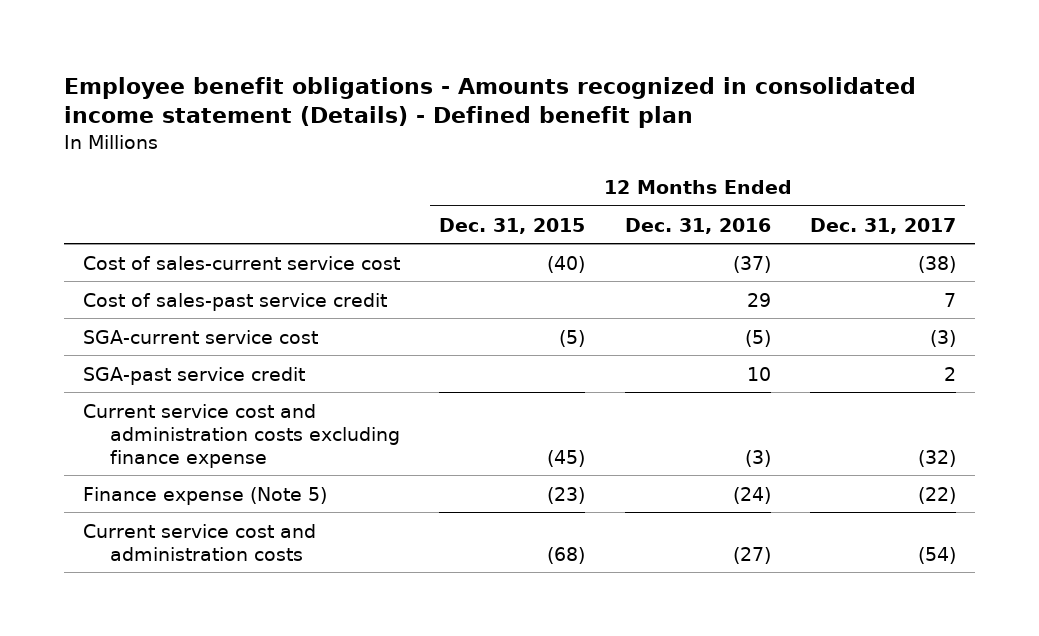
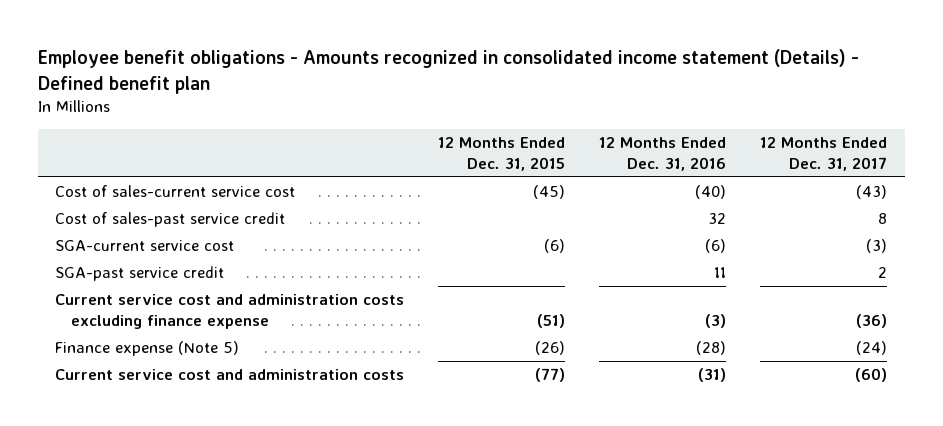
[547,255,586,273] (40) -> [533,185,566,200] (45)
[732,255,771,273] (37) -> [695,185,727,200] (40)
[917,255,956,273] (38) -> [856,185,888,200] (43)
[746,292,771,307] 29 -> [708,213,727,225] 32
[943,292,956,307] 7 -> [878,213,888,225] 8
[559,329,586,347] (5) -> [544,239,566,254] (6)
[744,329,771,347] (5) -> [705,239,727,254] (6)
[746,366,771,381] 10 -> [714,267,727,279] 11
[547,449,586,467] (45) -> [537,314,566,329] (51)
[917,449,956,467] (32) -> [856,314,888,329] (36)
[547,486,586,504] (23) -> [535,341,566,356] (26)
[732,486,771,504] (24) -> [696,341,727,356] (28)
[917,486,956,504] (22) -> [856,341,888,356] (24)
[547,546,586,564] (68) -> [535,368,566,383] (77)
[732,546,771,564] (27) -> [698,368,727,383] (31)
[917,546,956,564] (54) -> [855,368,888,383] (60)

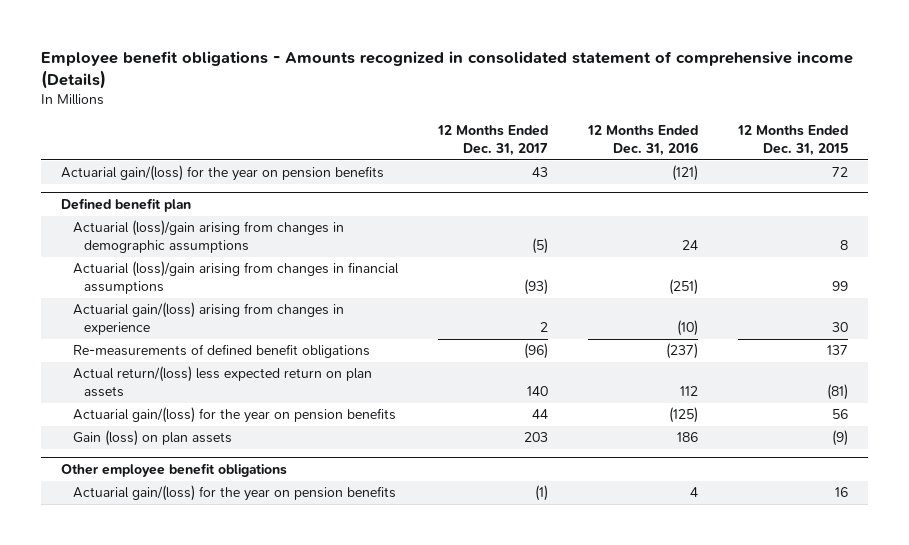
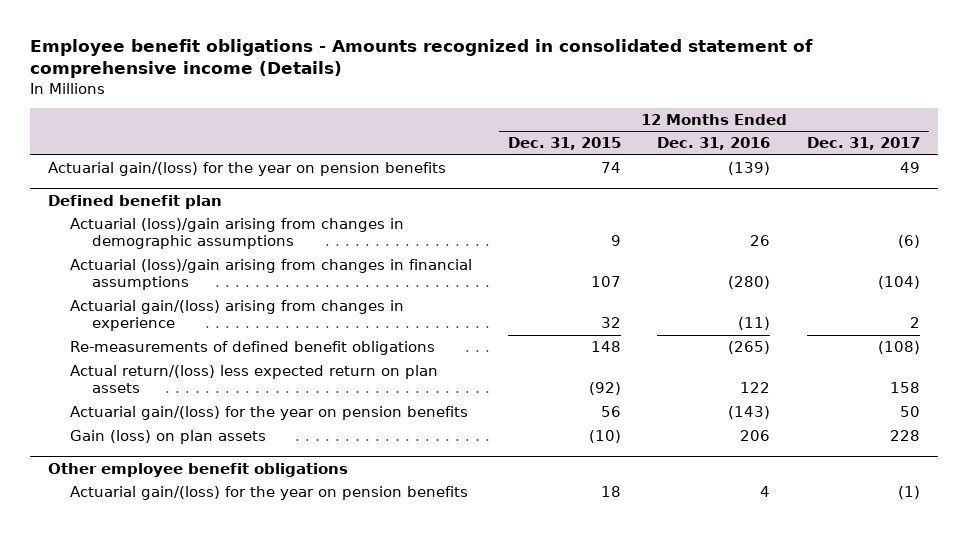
[531,167,548,178] 43 -> [899,162,920,174] 49
[671,165,698,182] (121) -> [728,162,771,176] (139)
[831,167,848,178] 72 -> [601,162,622,174] 74
[531,238,548,255] (5) -> [897,235,920,249] (6)
[681,240,698,251] 24 -> [750,235,771,247] 26
[839,240,848,251] 8 -> [611,235,622,247] 9
[523,279,548,296] (93) -> [877,276,920,290] (104)
[668,279,698,296] (251) -> [728,276,771,290] (280)
[831,281,848,292] 99 -> [591,276,622,288] 107
[676,320,698,337] (10) -> [738,317,771,331] (11)
[831,322,848,333] 30 -> [601,317,622,329] 32
[523,343,548,360] (96) -> [877,341,920,355] (108)
[665,343,698,360] (237) -> [728,341,771,355] (265)
[826,345,848,356] 137 -> [591,341,622,353] 148
[526,386,548,397] 140 -> [889,382,920,394] 158
[679,386,698,397] 112 -> [740,382,771,394] 122
[826,384,848,401] (81) -> [589,382,622,396] (92)
[531,409,548,420] 44 -> [899,406,920,418] 50
[668,407,698,424] (125) -> [728,406,771,420] (143)
[523,432,548,443] 203 -> [889,430,920,442] 228
[676,432,698,443] 186 -> [740,430,771,442] 206
[831,430,848,447] (9) -> [589,430,622,444] (10)
[834,487,848,498] 16 -> [601,486,622,498] 18

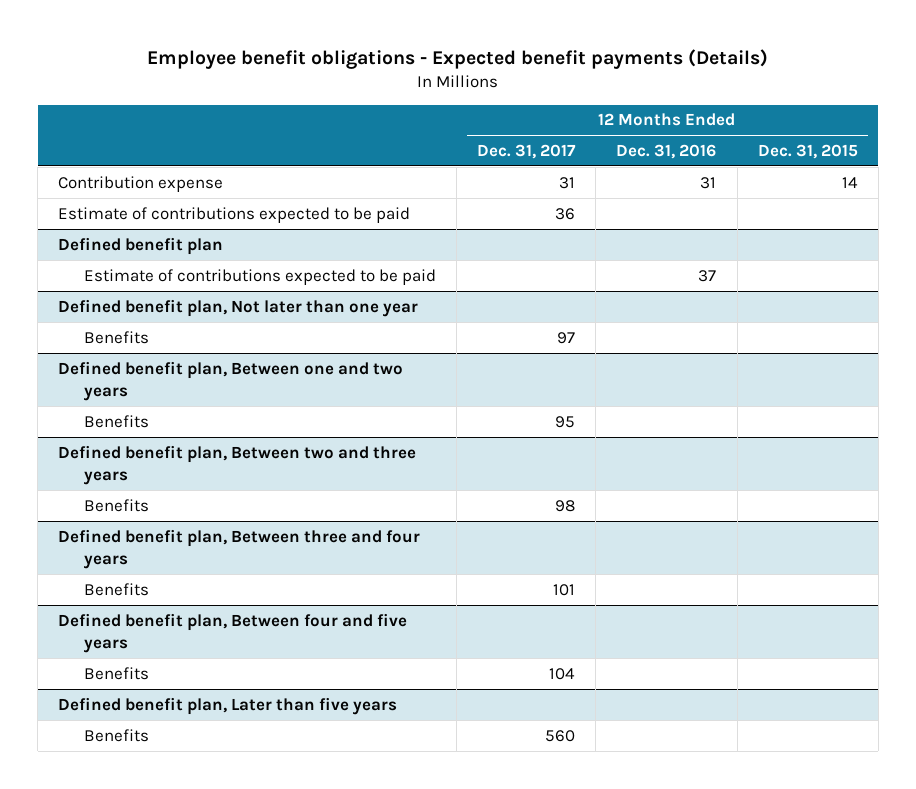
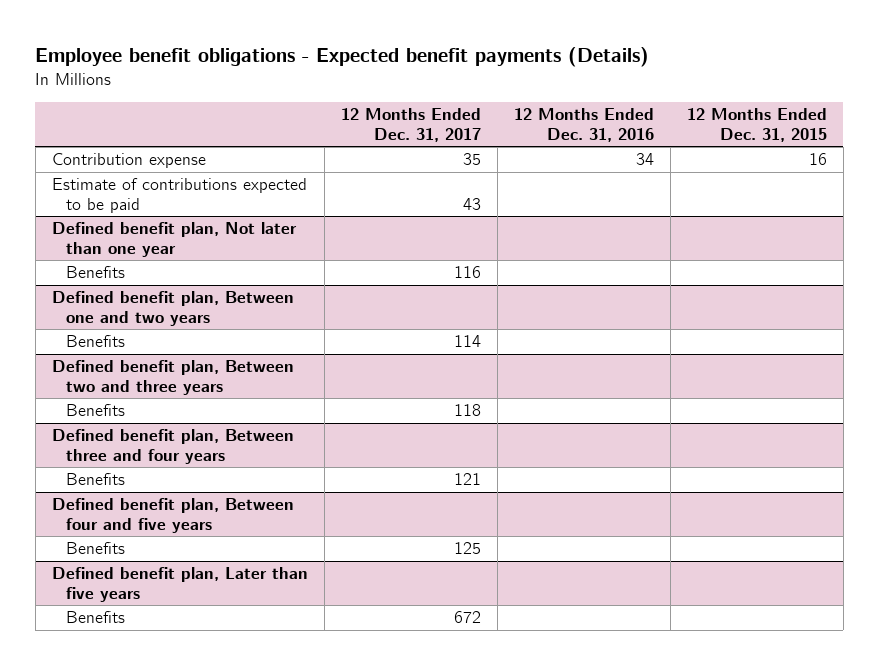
[58,236,224,255] Defined benefit plan -> none
[83,268,436,285] Estimate of contributions expected to be paid -> none
[559,176,576,189] 31 -> [462,153,481,166] 35
[700,176,717,189] 31 -> [635,153,654,166] 34
[841,176,858,188] 14 -> [808,153,827,166] 16
[555,207,576,220] 36 -> [462,197,481,210] 43
[557,331,576,344] 97 -> [453,266,481,279] 116
[555,415,576,428] 95 -> [453,335,481,348] 114
[555,499,576,512] 98 -> [453,404,481,417] 118
[553,583,576,596] 101 -> [453,473,481,486] 121
[549,667,576,680] 104 -> [453,542,481,555] 125
[545,729,576,742] 560 -> [453,611,481,624] 672

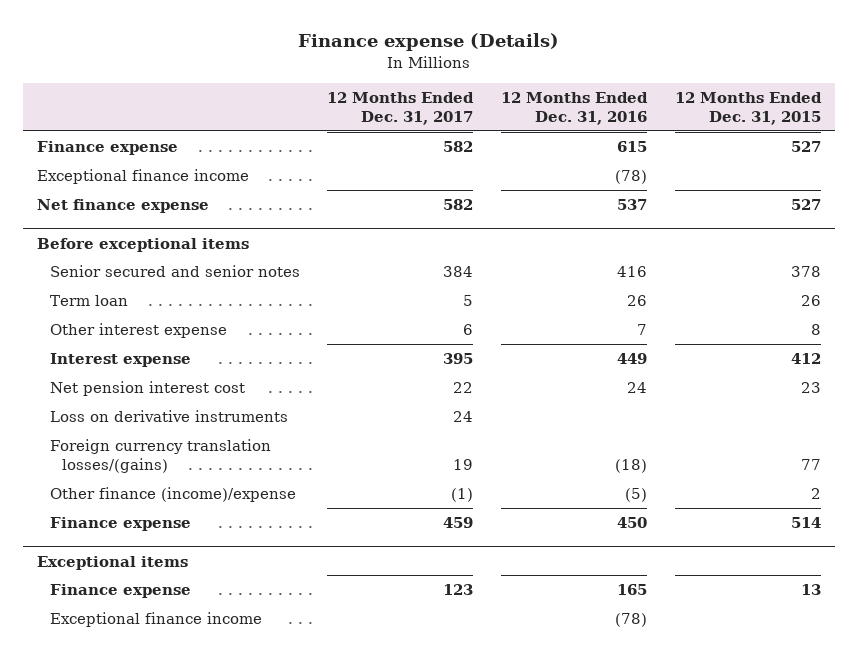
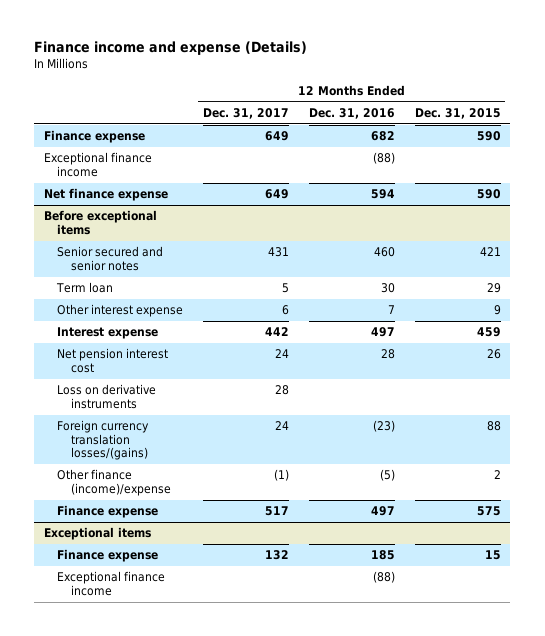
[297,33,559,52] Finance expense (Details) -> [34,41,308,56] Finance income and expense (Details)
[443,140,474,152] 582 -> [265,131,290,142] 649
[616,140,647,152] 615 -> [370,131,395,142] 682
[790,140,821,152] 527 -> [476,131,501,142] 590
[614,169,647,184] (78) -> [372,152,395,165] (88)
[443,198,474,210] 582 -> [265,189,290,200] 649
[616,198,647,210] 537 -> [370,189,395,200] 594
[790,198,821,210] 527 -> [476,189,501,200] 590
[443,265,474,277] 384 -> [268,247,290,258] 431
[616,265,647,277] 416 -> [373,247,395,258] 460
[790,265,821,277] 378 -> [479,247,501,257] 421
[626,294,647,306] 26 -> [380,283,395,294] 30
[800,294,821,306] 26 -> [486,283,501,294] 29
[810,323,821,335] 8 -> [493,305,501,316] 9
[443,352,474,364] 395 -> [265,327,290,337] 442
[616,352,647,364] 449 -> [370,327,395,338] 497
[790,352,821,364] 412 -> [476,327,501,338] 459
[453,381,474,393] 22 -> [275,349,290,359] 24
[626,381,647,393] 24 -> [380,349,395,360] 28
[800,381,821,393] 23 -> [486,349,501,360] 26
[453,410,474,422] 24 -> [275,385,290,396] 28
[453,459,474,471] 19 -> [275,421,290,431] 24
[614,459,647,474] (18) -> [372,420,395,433] (23)
[800,459,821,471] 77 -> [486,421,501,432] 88
[443,516,474,528] 459 -> [265,506,290,517] 517
[616,516,647,528] 450 -> [370,506,395,517] 497
[790,516,821,528] 514 -> [476,506,501,517] 575
[443,583,474,595] 123 -> [265,550,290,561] 132
[616,583,647,595] 165 -> [370,550,395,561] 185
[800,583,821,595] 13 -> [484,550,501,561] 15
[614,612,647,627] (78) -> [372,571,395,584] (88)

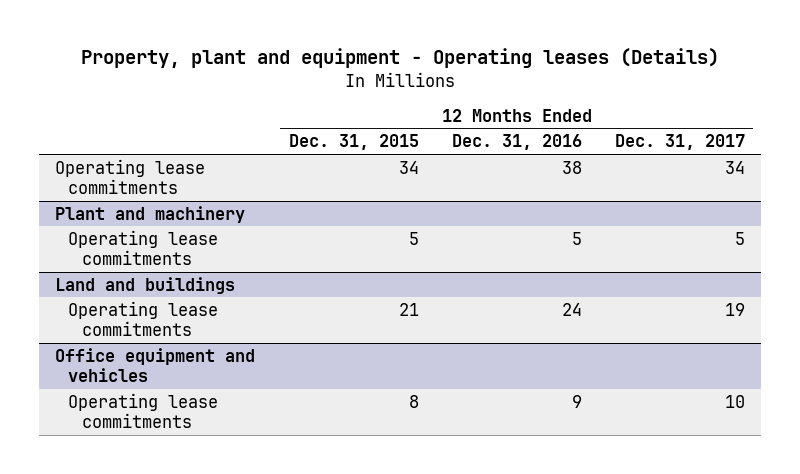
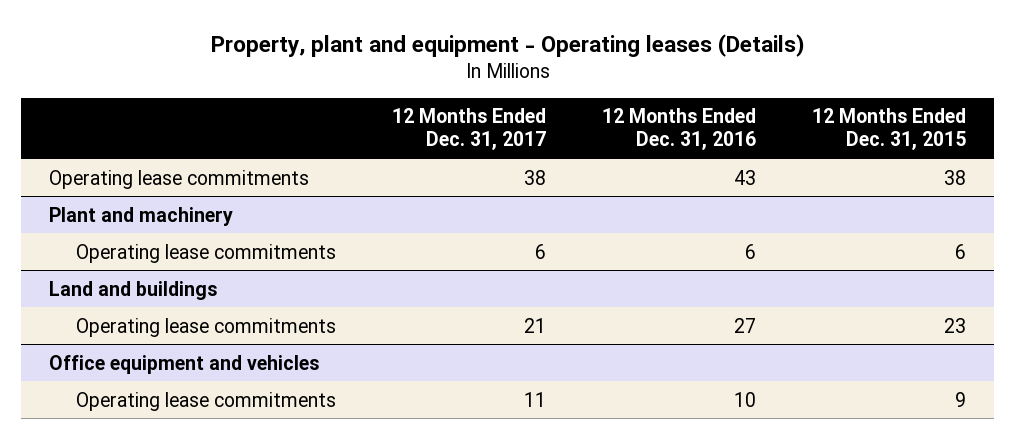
[398,160,419,174] 34 -> [943,169,966,185] 38
[561,160,582,174] 38 -> [733,169,756,185] 43
[724,160,745,174] 34 -> [524,169,547,185] 38
[408,231,419,245] 5 -> [954,243,966,259] 6
[571,231,582,245] 5 -> [744,243,756,259] 6
[734,231,745,245] 5 -> [535,243,547,259] 6
[398,302,419,316] 21 -> [943,317,966,333] 23
[561,302,582,316] 24 -> [733,317,756,333] 27
[724,302,745,316] 19 -> [524,317,547,333] 21
[408,394,419,408] 8 -> [954,391,966,407] 9
[571,394,582,408] 9 -> [733,391,756,407] 10
[724,394,745,408] 10 -> [524,391,547,407] 11

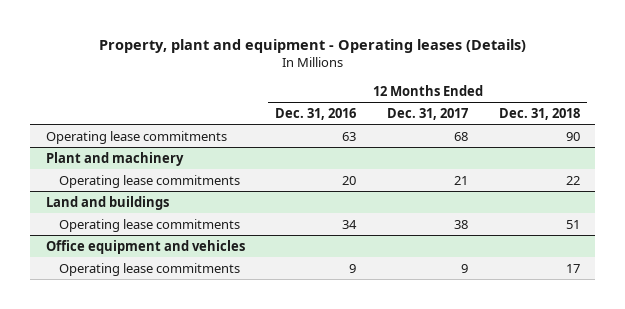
[811,108,966,151] 12 Months Ended Dec. 31, 2015 -> none
none -> [498,107,580,120] Dec. 31, 2018
[524,169,547,185] 38 -> [454,131,469,141] 68
[733,169,756,185] 43 -> [342,131,357,141] 63
[535,243,547,259] 6 -> [454,175,469,185] 21
[744,243,756,259] 6 -> [342,175,357,185] 20
[524,317,547,333] 21 -> [454,219,469,229] 38
[733,317,756,333] 27 -> [342,219,358,229] 34
[524,391,547,407] 11 -> [461,263,469,273] 9
[733,391,756,407] 10 -> [349,263,357,273] 9

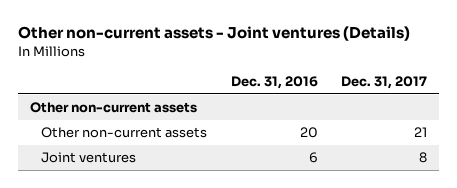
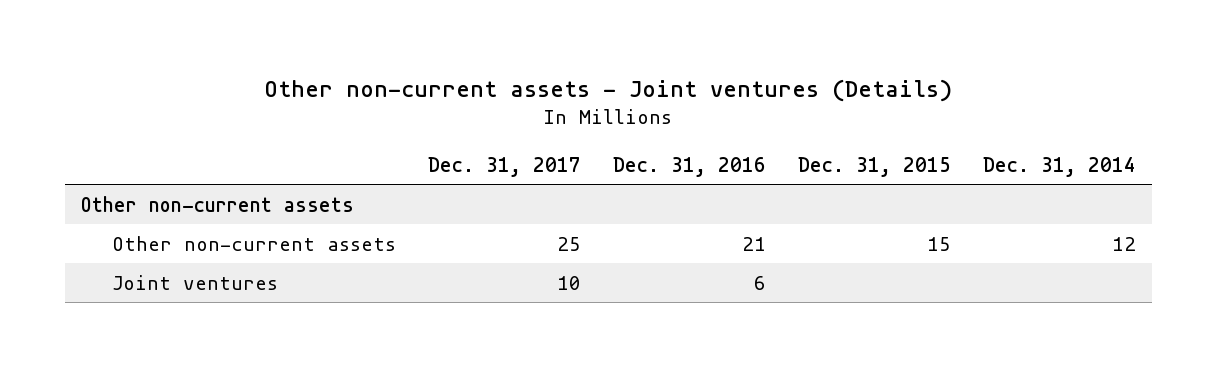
none -> [797,156,951,177] Dec. 31, 2015
none -> [982,156,1136,177] Dec. 31, 2014
[299,127,318,139] 20 -> [741,236,766,251] 21
[414,127,428,138] 21 -> [556,236,581,251] 25
[419,152,428,164] 8 -> [556,275,581,290] 10

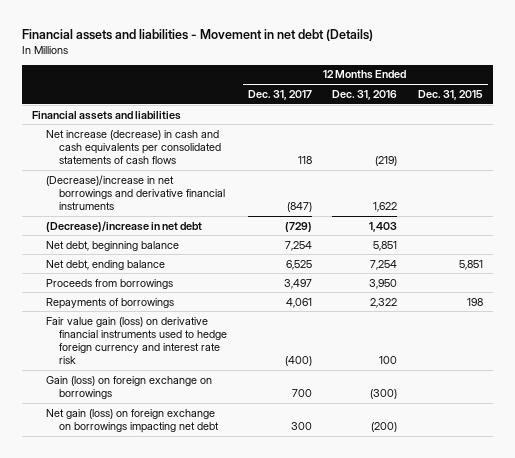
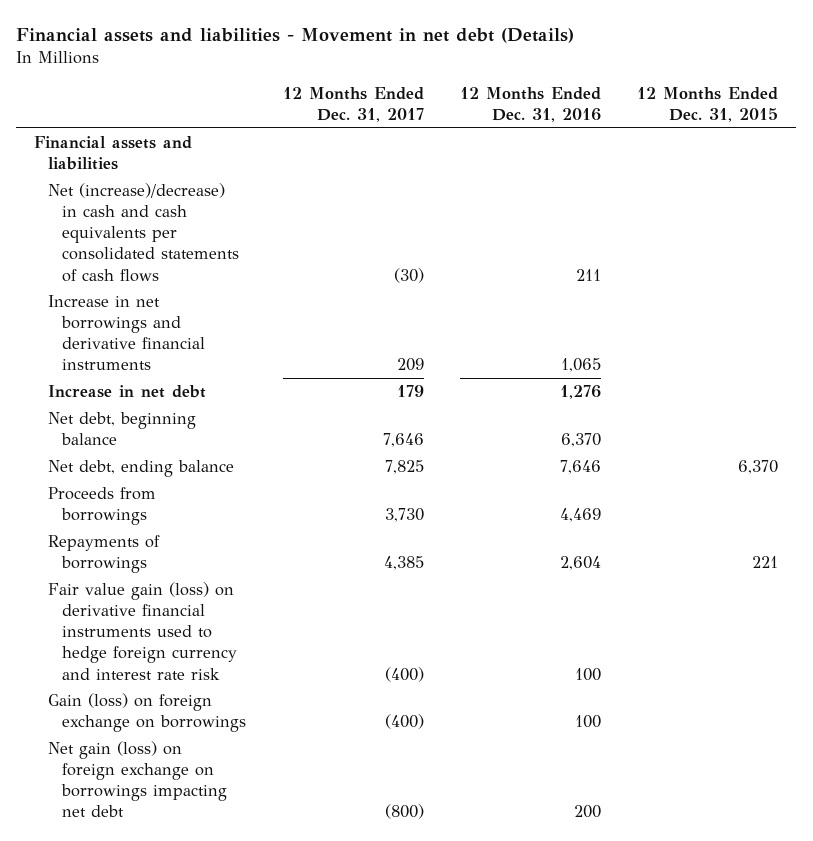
[45,129,222,165] Net increase (decrease) in cash and cash equivalents per consolidated statements of cash flows -> [48,183,240,282] Net (increase)/decrease) in cash and cash equivalents per consolidated statements of cash flows
[297,156,312,165] 118 -> [393,267,424,283] (30)
[375,156,398,167] (219) -> [575,268,601,281] 211
[45,174,226,211] (Decrease)/increase in net borrowings and derivative financial instruments -> [48,295,206,371] Increase in net borrowings and derivative financial instruments
[286,202,312,213] (847) -> [396,358,424,372] 209
[373,202,398,213] 1,622 -> [560,358,601,373] 1,065
[45,220,202,232] (Decrease)/increase in net debt -> [48,385,207,399] Increase in net debt
[284,221,312,232] (729) -> [396,385,424,398] 179
[369,221,398,232] 1,403 -> [559,385,601,400] 1,276
[284,240,312,251] 7,254 -> [382,433,424,448] 7,646
[373,240,398,251] 5,851 -> [560,433,601,448] 6,370
[285,259,312,270] 6,525 -> [384,460,424,475] 7,825
[370,259,398,270] 7,254 -> [559,460,601,475] 7,646
[458,259,483,270] 5,851 -> [738,460,779,475] 6,370
[283,278,312,289] 3,497 -> [384,508,424,523] 3,730
[369,278,398,289] 3,950 -> [559,508,601,523] 4,469
[285,297,312,308] 4,061 -> [383,556,424,571] 4,385
[370,297,398,308] 2,322 -> [559,556,601,571] 2,604
[466,297,483,306] 198 -> [752,556,779,569] 221
[291,388,312,397] 700 -> [384,714,424,730] (400)
[370,388,398,399] (300) -> [574,715,601,729] 100
[290,421,312,430] 300 -> [384,804,424,820] (800)
[371,421,398,432] (200) -> [573,805,601,819] 200

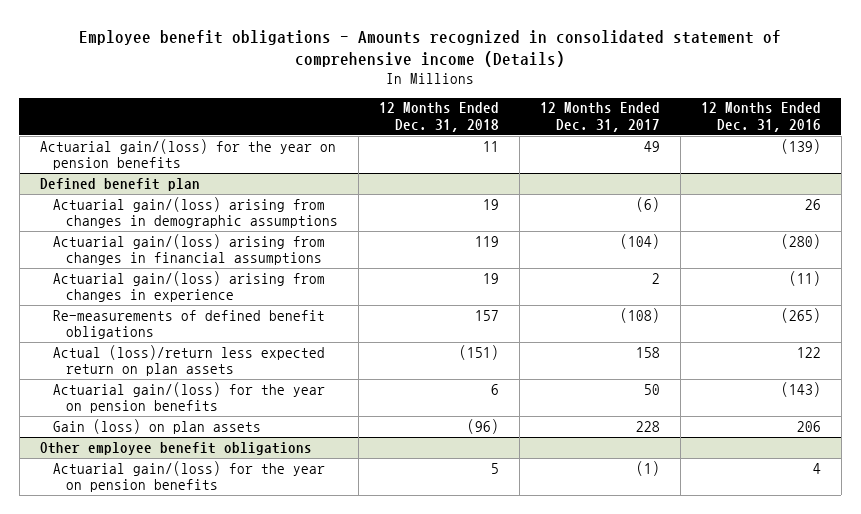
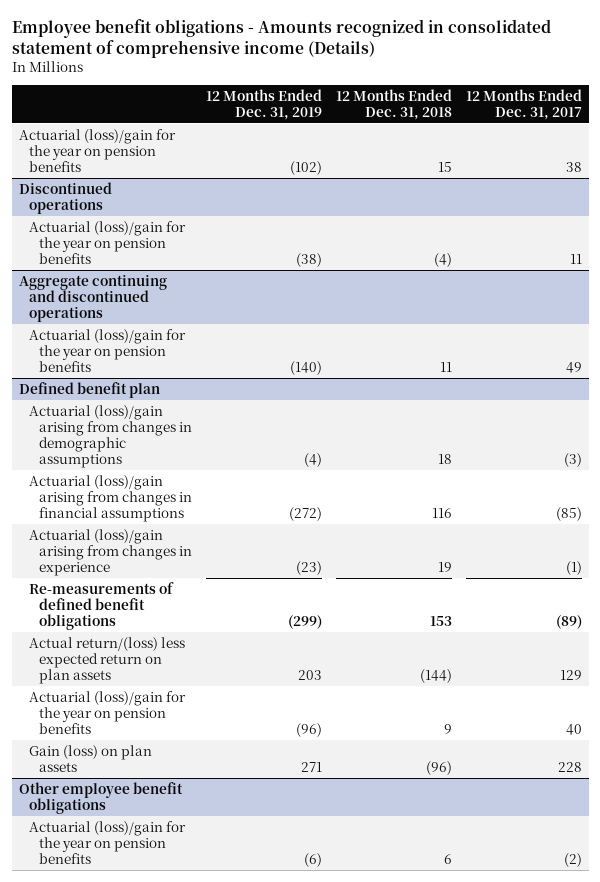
[700,102,821,133] 12 Months Ended Dec. 31, 2016 -> none
none -> [206,88,323,120] 12 Months Ended Dec. 31, 2019
[39,138,336,171] Actuarial gain/(loss) for the year on pension benefits -> [18,128,176,172] Actuarial (loss)/gain for the year on pension benefits
[482,140,499,152] 11 -> [437,161,452,172] 15
[643,140,660,152] 49 -> [565,161,582,172] 38
none -> [18,181,112,214] Discontinued operations
none -> [28,220,186,264] Actuarial (loss)/gain for the year on pension benefits
none -> [18,274,167,322] Aggregate continuing and discontinued operations
none -> [28,328,186,372] Actuarial (loss)/gain for the year on pension benefits
[52,196,339,229] Actuarial gain/(loss) arising from changes in demographic assumptions -> [28,404,193,468] Actuarial (loss)/gain arising from changes in demographic assumptions
[482,198,499,210] 19 -> [437,453,452,464] 18
[635,196,660,212] (6) -> [563,452,582,467] (3)
[52,233,325,266] Actuarial gain/(loss) arising from changes in financial assumptions -> [28,474,193,522] Actuarial (loss)/gain arising from changes in financial assumptions
[474,235,499,247] 119 -> [431,507,452,518] 116
[619,233,660,249] (104) -> [555,506,582,521] (85)
[52,270,325,303] Actuarial gain/(loss) arising from changes in experience -> [28,528,193,576] Actuarial (loss)/gain arising from changes in experience
[651,272,660,284] 2 -> [565,560,582,575] (1)
[474,309,499,321] 157 -> [429,615,452,626] 153
[619,307,660,323] (108) -> [555,614,582,629] (89)
[52,344,325,377] Actual (loss)/return less expected return on plan assets -> [28,636,185,684] Actual return/(loss) less expected return on plan assets
[458,344,499,360] (151) -> [419,668,452,683] (144)
[635,346,660,358] 158 -> [559,669,582,680] 129
[52,381,325,414] Actuarial gain/(loss) for the year on pension benefits -> [28,690,186,734] Actuarial (loss)/gain for the year on pension benefits
[490,383,499,395] 6 -> [443,723,452,734] 9
[643,383,660,395] 50 -> [565,723,582,735] 40
[52,460,325,493] Actuarial gain/(loss) for the year on pension benefits -> [28,820,186,864] Actuarial (loss)/gain for the year on pension benefits
[490,462,499,474] 5 -> [443,853,452,864] 6
[635,460,660,476] (1) -> [563,852,582,867] (2)

